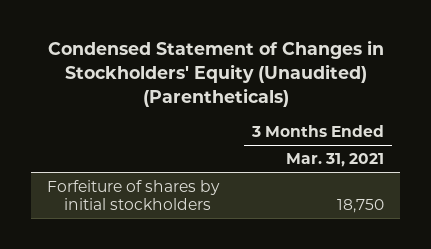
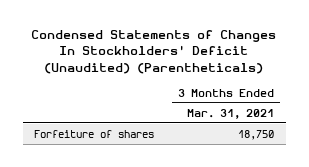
[47,40,384,107] Condensed Statement of Changes in Stockholders' Equity (Unaudited) (Parentheticals) -> [31,30,277,74] Condensed Statements of Changes In Stockholders' Deficit (Unaudited) (Parentheticals)
[47,179,221,211] Forfeiture of shares by initial stockholders -> [34,130,155,139] Forfeiture of shares

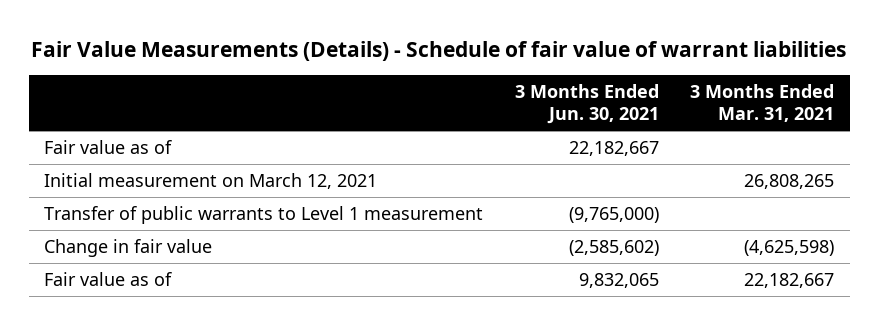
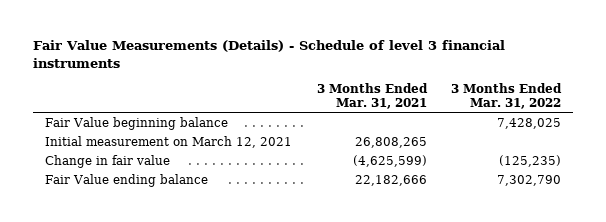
[31,40,847,61] Fair Value Measurements (Details) - Schedule of fair value of warrant liabilities -> [32,40,505,68] Fair Value Measurements (Details) - Schedule of level 3 financial instruments
[514,84,659,125] 3 Months Ended Jun. 30, 2021 -> none
none -> [451,82,563,109] 3 Months Ended Mar. 31, 2022
[44,140,173,155] Fair value as of -> [44,116,228,130] Fair Value beginning balance
[44,206,484,225] Transfer of public warrants to Level 1 measurement -> none
[744,240,835,257] (4,625,598) -> [352,154,427,167] (4,625,599)
[44,272,173,287] Fair value as of -> [44,173,208,187] Fair Value ending balance
[744,273,835,289] 22,182,667 -> [354,174,427,186] 22,182,666

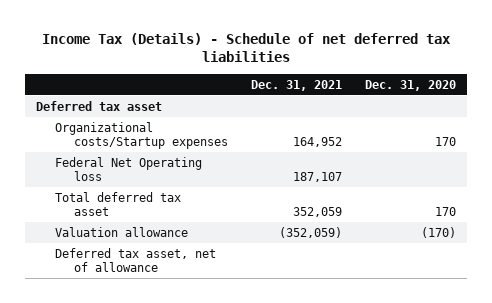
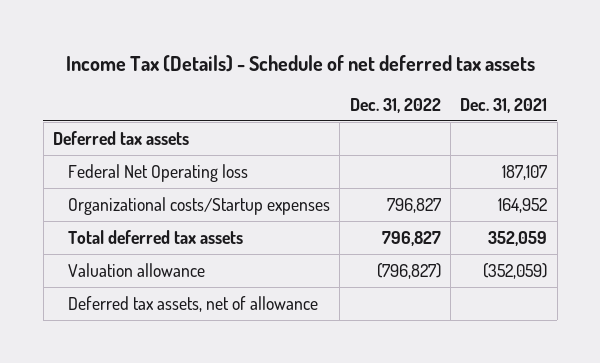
[42,32,452,63] Income Tax (Details) - Schedule of net deferred tax liabilities -> [66,54,536,72] Income Tax (Details) - Schedule of net deferred tax assets
[364,80,456,92] Dec. 31, 2020 -> none
none -> [349,97,441,113] Dec. 31, 2022
[36,100,163,111] Deferred tax asset -> [53,130,190,145] Deferred tax assets
[55,121,228,150] Organizational costs/Startup expenses -> [67,196,330,215] Organizational costs/Startup expenses
[55,191,182,217] Total deferred tax asset -> [67,229,243,244] Total deferred tax assets
[55,247,217,273] Deferred tax asset, net of allowance -> [67,295,318,312] Deferred tax assets, net of allowance

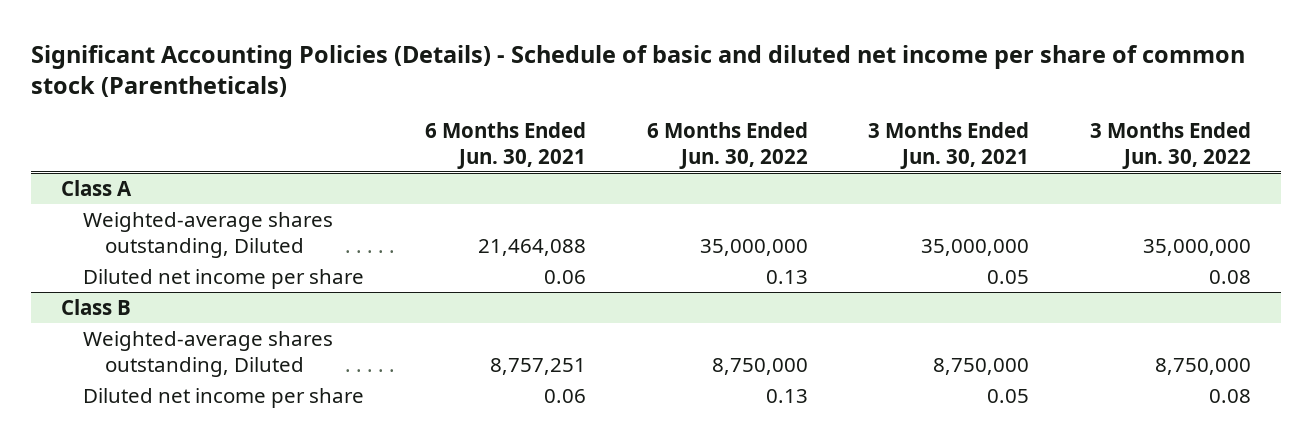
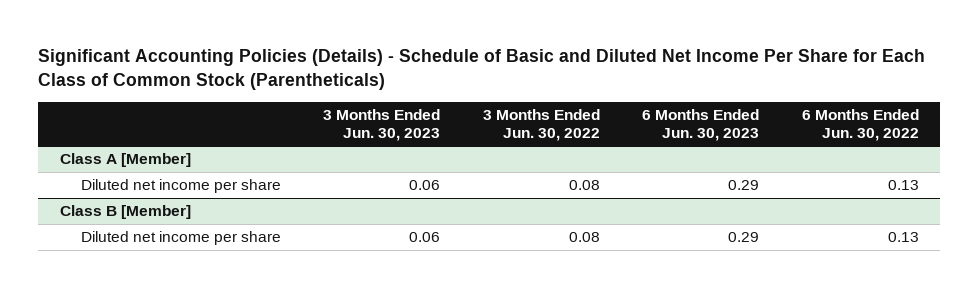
[30,44,1245,98] Significant Accounting Policies (Details) - Schedule of basic and diluted net income per share of common stock (Parentheticals) -> [38,49,926,91] Significant Accounting Policies (Details) - Schedule of Basic and Diluted Net Income Per Share for Each Class of Common Stock (Parentheticals)
[425,121,587,169] 6 Months Ended Jun. 30, 2021 -> none
[868,121,1030,169] 3 Months Ended Jun. 30, 2021 -> none
none -> [323,108,441,141] 3 Months Ended Jun. 30, 2023
none -> [642,108,760,141] 6 Months Ended Jun. 30, 2023
[83,211,334,259] Weighted-average shares outstanding, Diluted -> none
[61,179,133,196] Class A -> [59,153,191,168] Class A [Member]
[83,330,334,378] Weighted-average shares outstanding, Diluted -> none
[61,298,132,315] Class B -> [59,205,191,220] Class B [Member]

